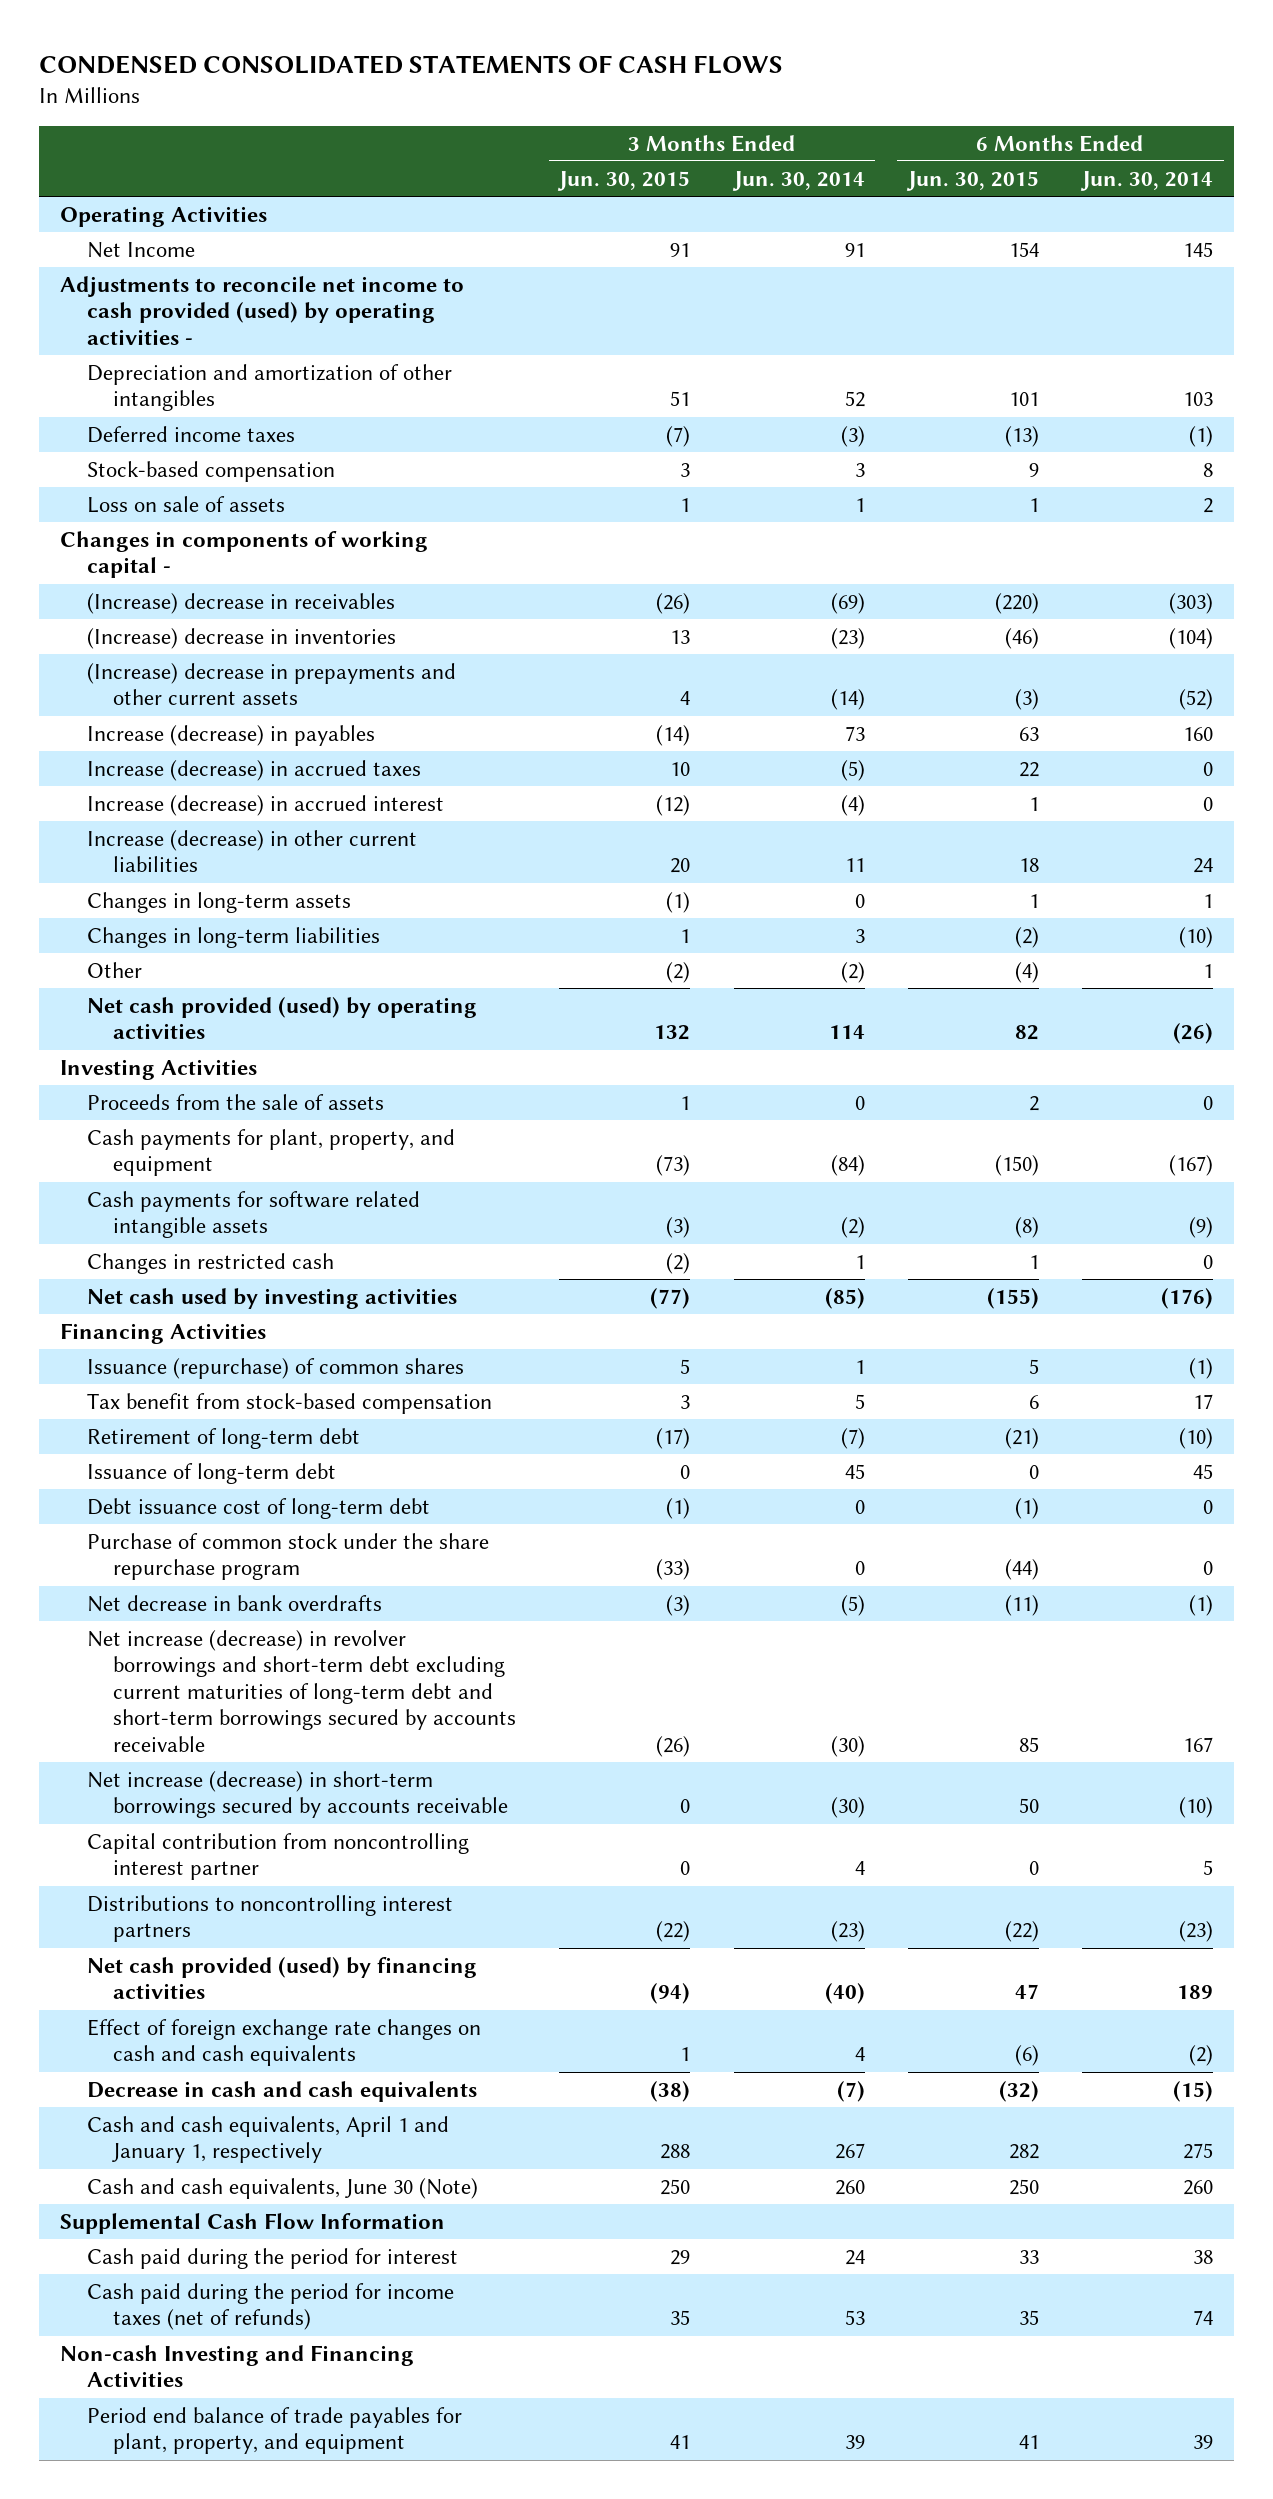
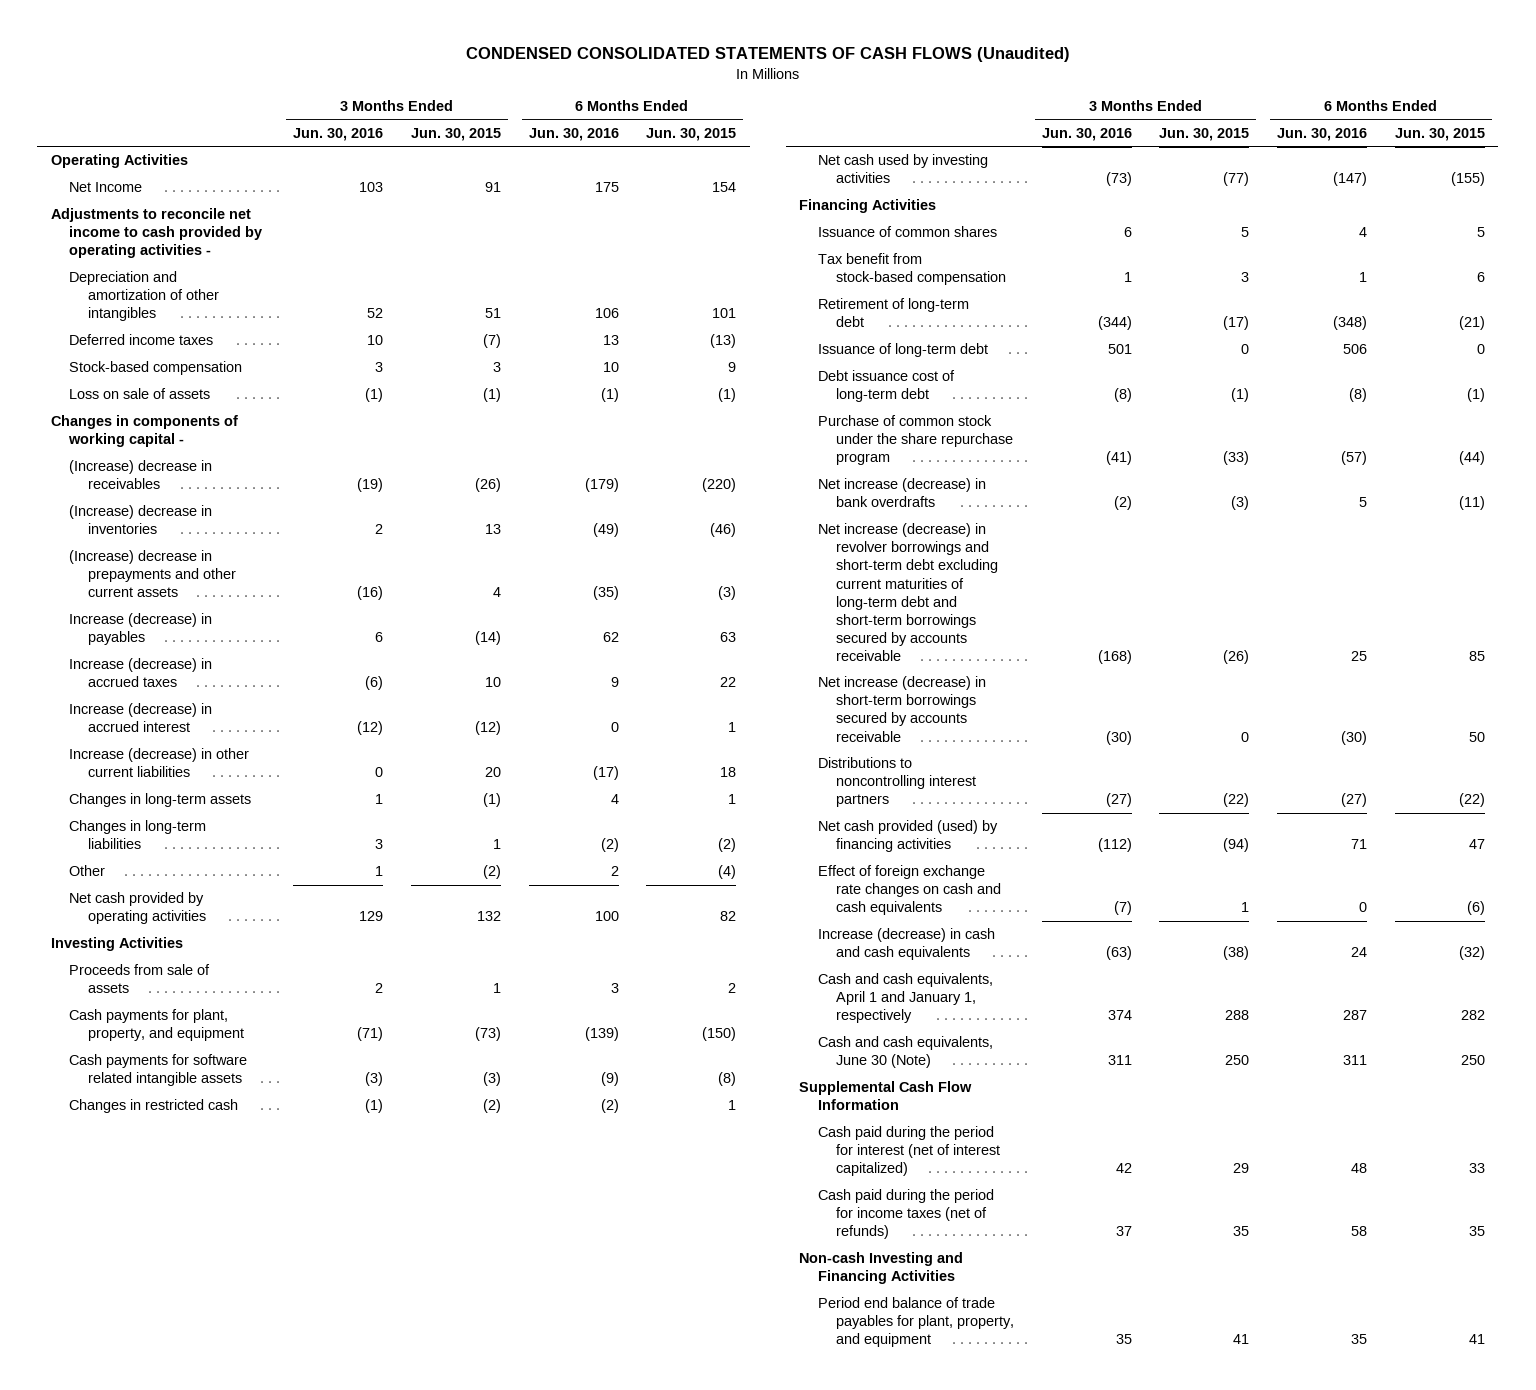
[38,55,783,75] CONDENSED CONSOLIDATED STATEMENTS OF CASH FLOWS -> [465,47,1070,63] CONDENSED CONSOLIDATED STATEMENTS OF CASH FLOWS (Unaudited)
[731,170,865,191] Jun. 30, 2014 -> none
[1079,170,1213,191] Jun. 30, 2014 -> none
none -> [293,127,384,141] Jun. 30, 2016
none -> [528,127,619,141] Jun. 30, 2016
[60,275,465,345] Adjustments to reconcile net income to cash provided (used) by operating activities - -> [50,208,263,259] Adjustments to reconcile net income to cash provided by operating activities -
[680,497,691,512] 1 -> [482,388,501,403] (1)
[1028,497,1039,512] 1 -> [718,388,737,403] (1)
[86,996,477,1040] Net cash provided (used) by operating activities -> [69,892,206,925] Net cash provided by operating activities
[86,1093,384,1110] Proceeds from the sale of assets -> [69,964,211,994] Proceeds from sale of assets
[86,1357,464,1379] Issuance (repurchase) of common shares -> [817,226,997,238] Issuance of common shares
[86,1594,382,1612] Net decrease in bank overdrafts -> [817,478,986,508] Net increase (decrease) in bank overdrafts
[86,1832,469,1881] Capital contribution from noncontrolling interest partner -> none
[86,2080,477,2102] Decrease in cash and cash equivalents -> [817,928,995,961] Increase (decrease) in cash and cash equivalents
[86,2247,458,2269] Cash paid during the period for interest -> [817,1126,1001,1177] Cash paid during the period for interest (net of interest capitalized)

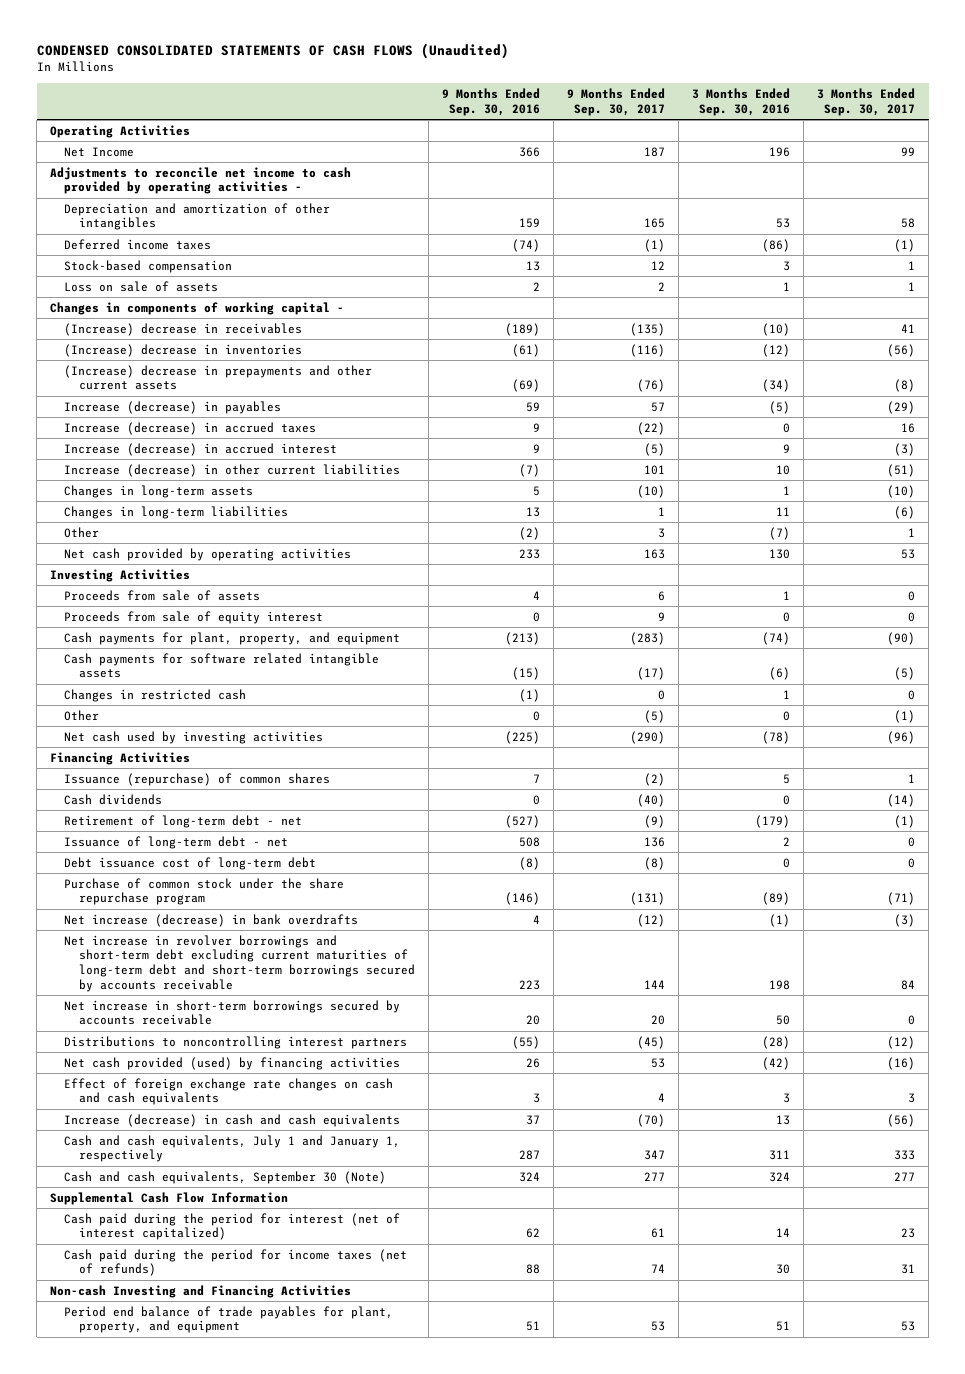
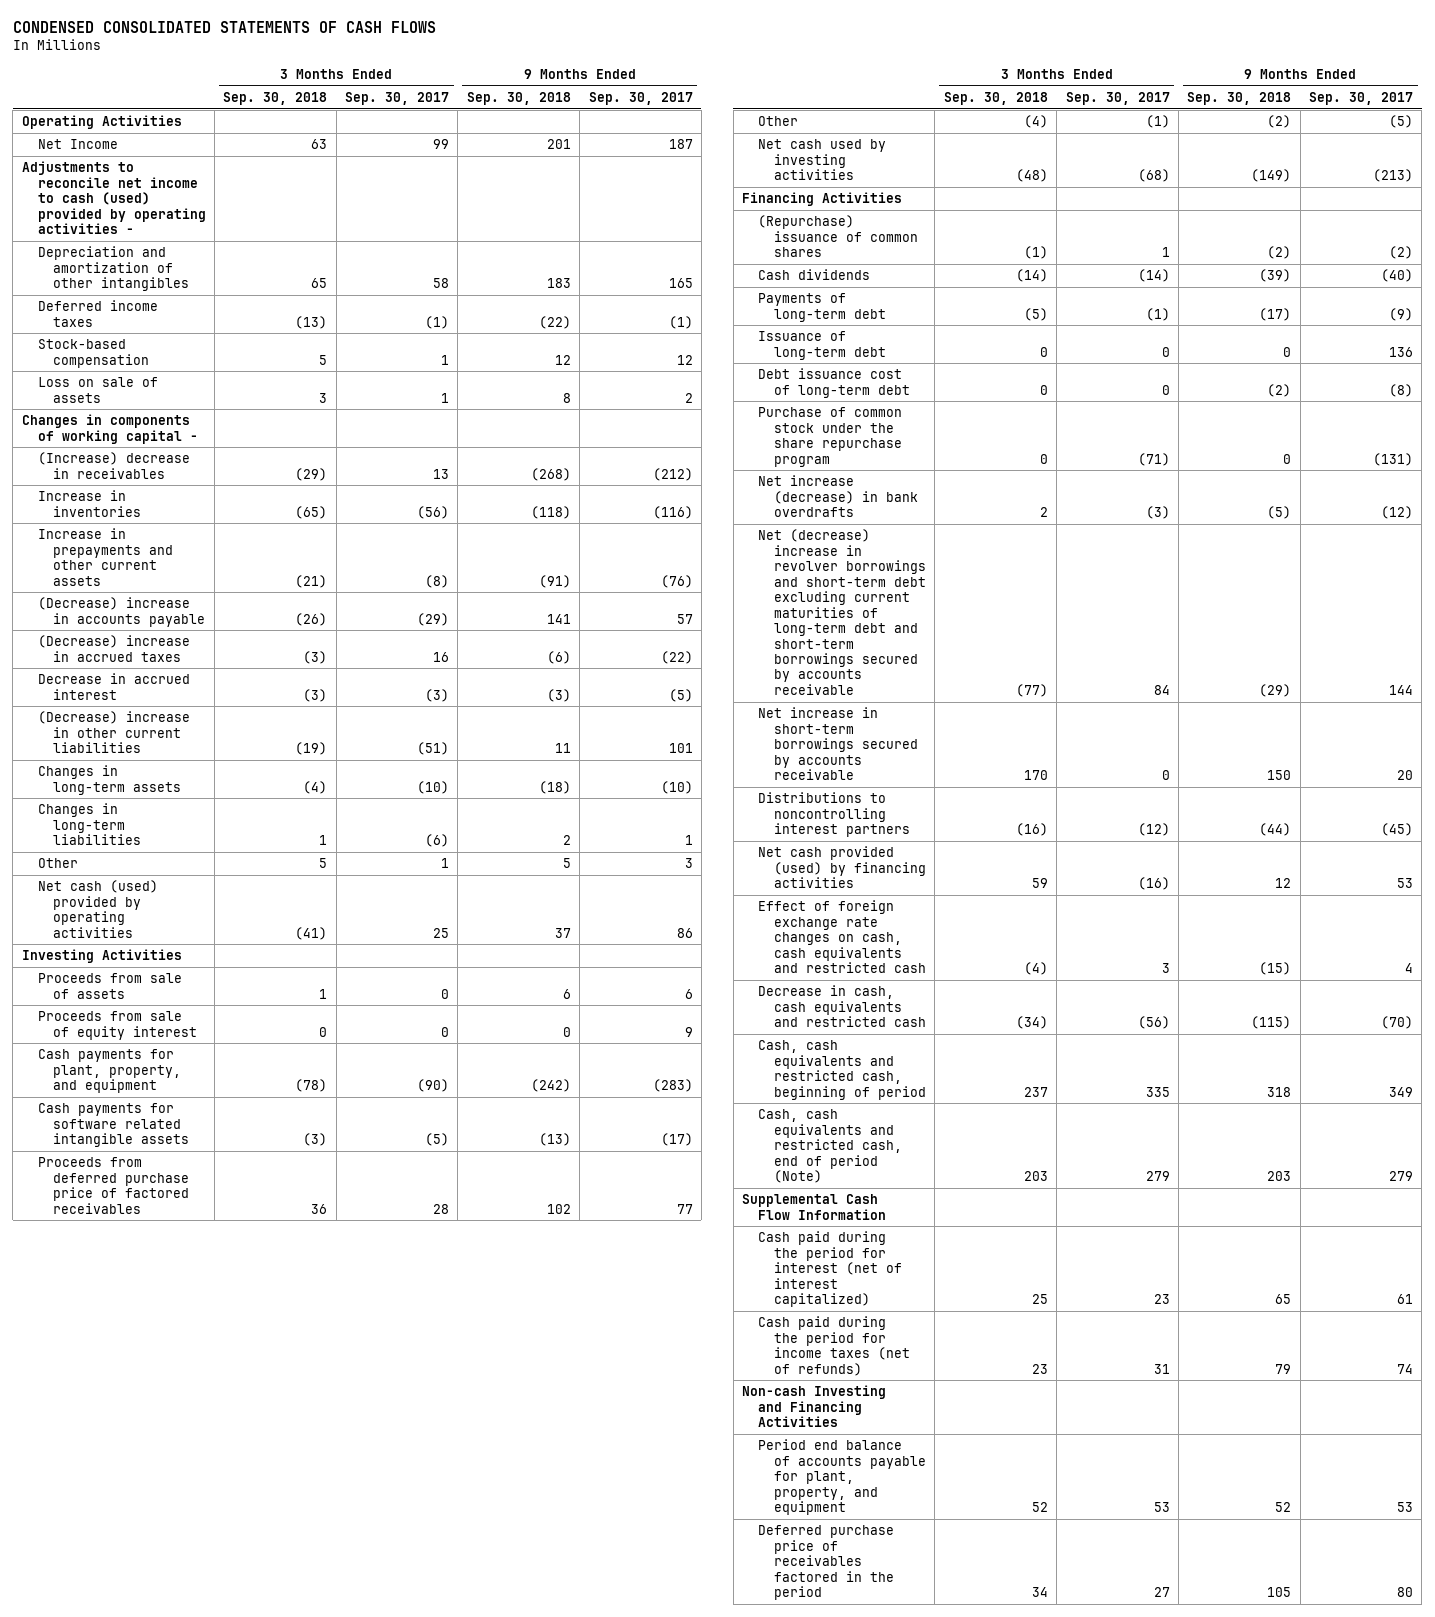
[36,43,509,60] CONDENSED CONSOLIDATED STATEMENTS OF CASH FLOWS (Unaudited) -> [12,20,436,33] CONDENSED CONSOLIDATED STATEMENTS OF CASH FLOWS
[441,88,540,116] 9 Months Ended Sep. 30, 2016 -> none
[691,88,790,116] 3 Months Ended Sep. 30, 2016 -> none
none -> [223,91,328,105] Sep. 30, 2018
none -> [466,91,571,105] Sep. 30, 2018
[50,166,352,195] Adjustments to reconcile net income to cash provided by operating activities - -> [21,161,206,235] Adjustments to reconcile net income to cash (used) provided by operating activities -
[629,322,665,336] (135) -> [652,467,693,481] (212)
[901,323,916,333] 41 -> [433,468,450,479] 13
[64,343,303,357] (Increase) decrease in inventories -> [37,490,142,517] Increase in inventories
[64,364,373,391] (Increase) decrease in prepayments and other current assets -> [37,528,174,586] Increase in prepayments and other current assets
[64,400,282,414] Increase (decrease) in payables -> [37,597,206,627] (Decrease) increase in accounts payable
[64,421,317,435] Increase (decrease) in accrued taxes -> [37,635,190,662] (Decrease) increase in accrued taxes
[64,442,338,456] Increase (decrease) in accrued interest -> [37,673,190,700] Decrease in accrued interest
[64,463,401,477] Increase (decrease) in other current liabilities -> [37,711,190,754] (Decrease) increase in other current liabilities
[64,547,352,561] Net cash provided by operating activities -> [37,880,158,938] Net cash (used) provided by operating activities
[643,548,665,559] 163 -> [676,927,693,938] 86
[901,548,916,559] 53 -> [433,927,450,938] 25
[64,688,247,702] Changes in restricted cash -> none
none -> [37,1157,190,1214] Proceeds from deferred purchase price of factored receivables
[629,730,665,744] (290) -> [1373,169,1414,183] (213)
[887,730,916,744] (96) -> [1137,169,1170,183] (68)
[64,772,331,786] Issuance (repurchase) of common shares -> [758,215,918,258] (Repurchase) issuance of common shares
[64,814,303,828] Retirement of long-term debt - net -> [758,293,886,322] Payments of long-term debt
[64,835,289,849] Issuance of long-term debt - net -> [758,331,886,360] Issuance of long-term debt
[64,934,415,992] Net increase in revolver borrowings and short-term debt excluding current maturities of long-term debt and short-term borrowings secured by accounts receivable -> [758,529,926,695] Net (decrease) increase in revolver borrowings and short-term debt excluding current maturities of long-term debt and short-term borrowings secured by accounts receivable
[64,1134,401,1163] Cash and cash equivalents, July 1 and January 1, respectively -> none
[64,1170,387,1184] Cash and cash equivalents, September 30 (Note) -> none
[64,1077,394,1106] Effect of foreign exchange rate changes on cash and cash equivalents -> [758,900,926,974] Effect of foreign exchange rate changes on cash, cash equivalents and restricted cash
[64,1113,401,1127] Increase (decrease) in cash and cash equivalents -> [758,985,926,1028] Decrease in cash, cash equivalents and restricted cash
none -> [758,1040,926,1100] Cash, cash equivalents and restricted cash, beginning of period
none -> [758,1109,902,1184] Cash, cash equivalents and restricted cash, end of period (Note)
[64,1305,394,1334] Period end balance of trade payables for plant, property, and equipment -> [758,1439,926,1516] Period end balance of accounts payable for plant, property, and equipment
none -> [758,1525,895,1601] Deferred purchase price of receivables factored in the period

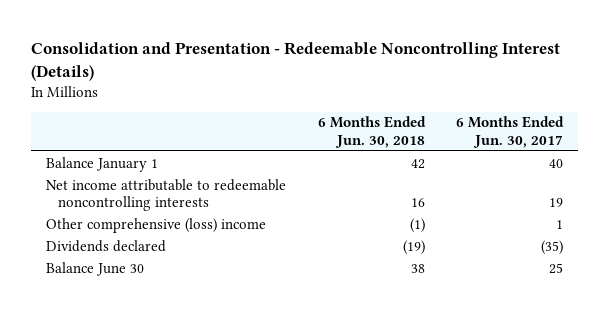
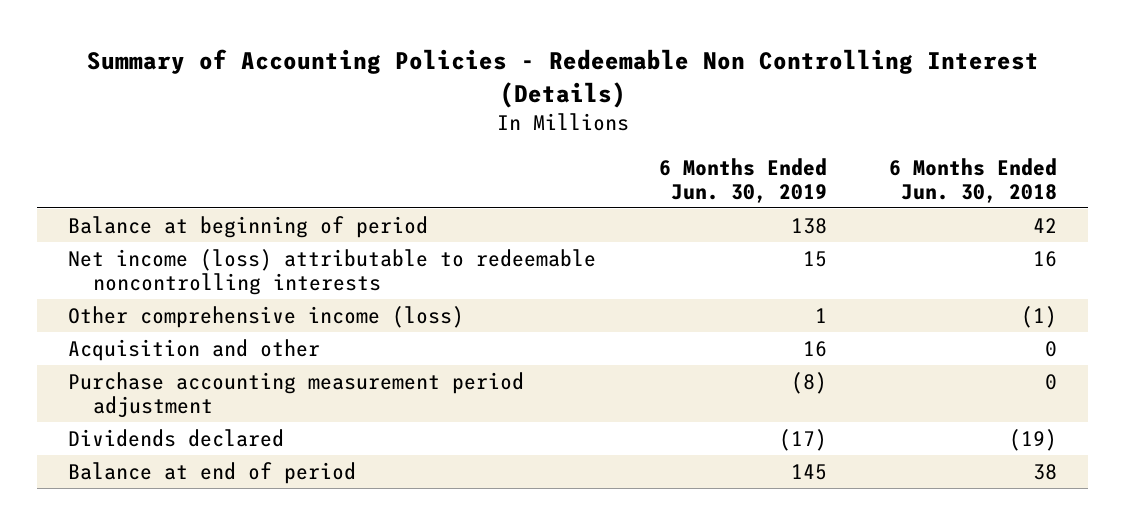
[30,41,560,81] Consolidation and Presentation - Redeemable Noncontrolling Interest (Details) -> [86,49,1039,108] Summary of Accounting Policies - Redeemable Non Controlling Interest (Details)
[455,116,564,148] 6 Months Ended Jun. 30, 2017 -> none
none -> [658,157,827,203] 6 Months Ended Jun. 30, 2019
[46,156,159,172] Balance January 1 -> [67,215,428,238] Balance at beginning of period
[46,178,287,211] Net income attributable to redeemable noncontrolling interests -> [67,248,596,296] Net income (loss) attributable to redeemable noncontrolling interests
[46,217,267,233] Other comprehensive (loss) income -> [67,305,464,328] Other comprehensive income (loss)
none -> [67,338,320,361] Acquisition and other
none -> [67,371,524,419] Purchase accounting measurement period adjustment
[46,261,145,276] Balance June 30 -> [67,461,356,484] Balance at end of period

